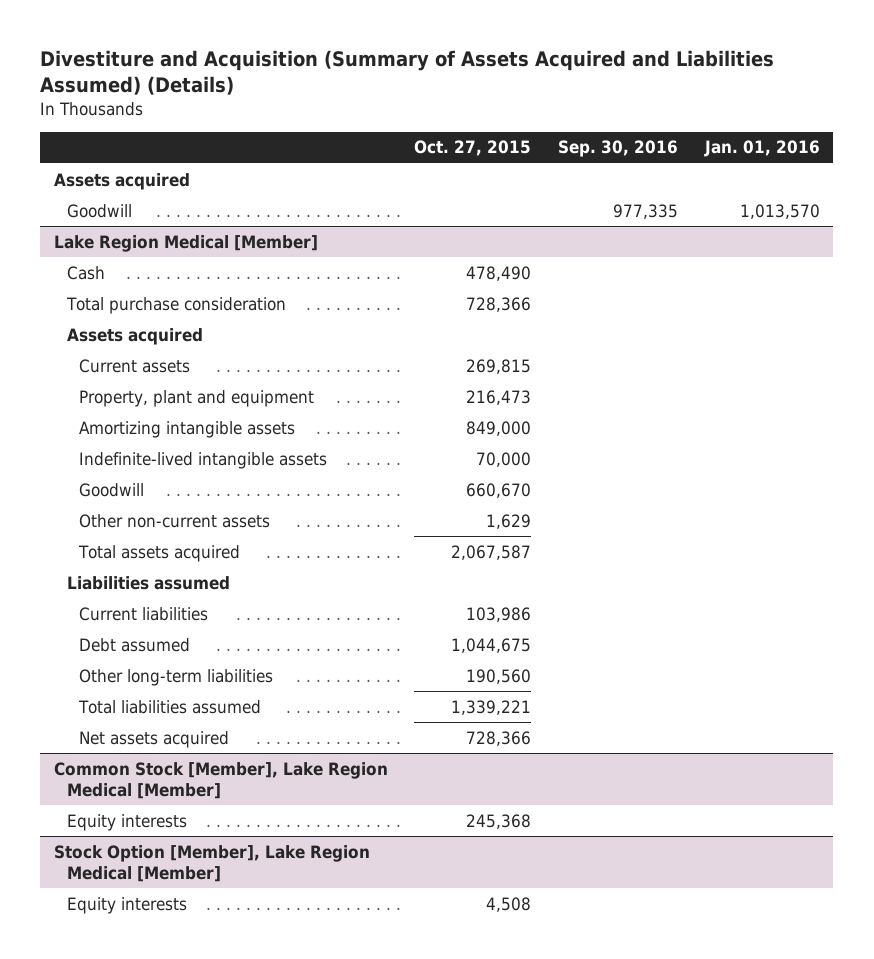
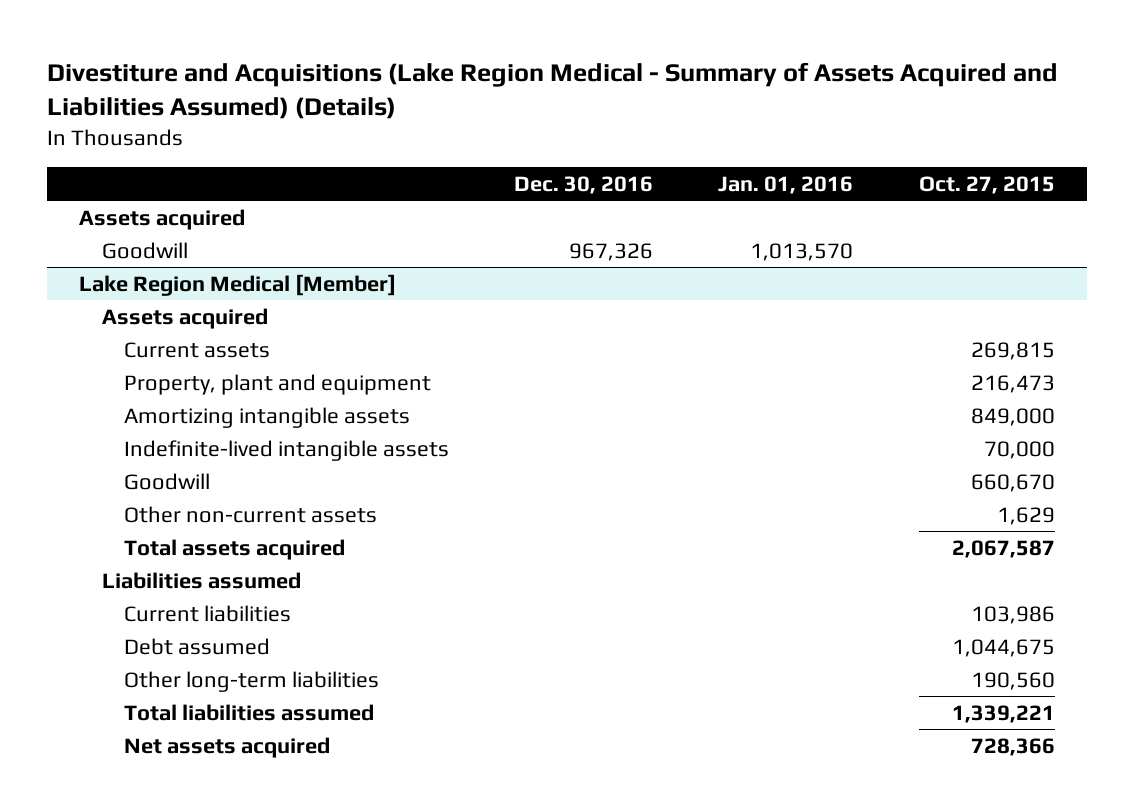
[40,50,775,96] Divestiture and Acquisition (Summary of Assets Acquired and Liabilities Assumed) (Details) -> [46,61,1058,120] Divestiture and Acquisitions (Lake Region Medical - Summary of Assets Acquired and Liabilities Assumed) (Details)
[558,140,679,158] Sep. 30, 2016 -> none
none -> [514,175,654,194] Dec. 30, 2016
[66,265,105,280] Cash -> none
[65,296,286,314] Total purchase consideration -> none
[53,761,388,799] Common Stock [Member], Lake Region Medical [Member] -> none
[66,813,187,831] Equity interests -> none
[53,844,370,882] Stock Option [Member], Lake Region Medical [Member] -> none
[66,896,187,914] Equity interests -> none

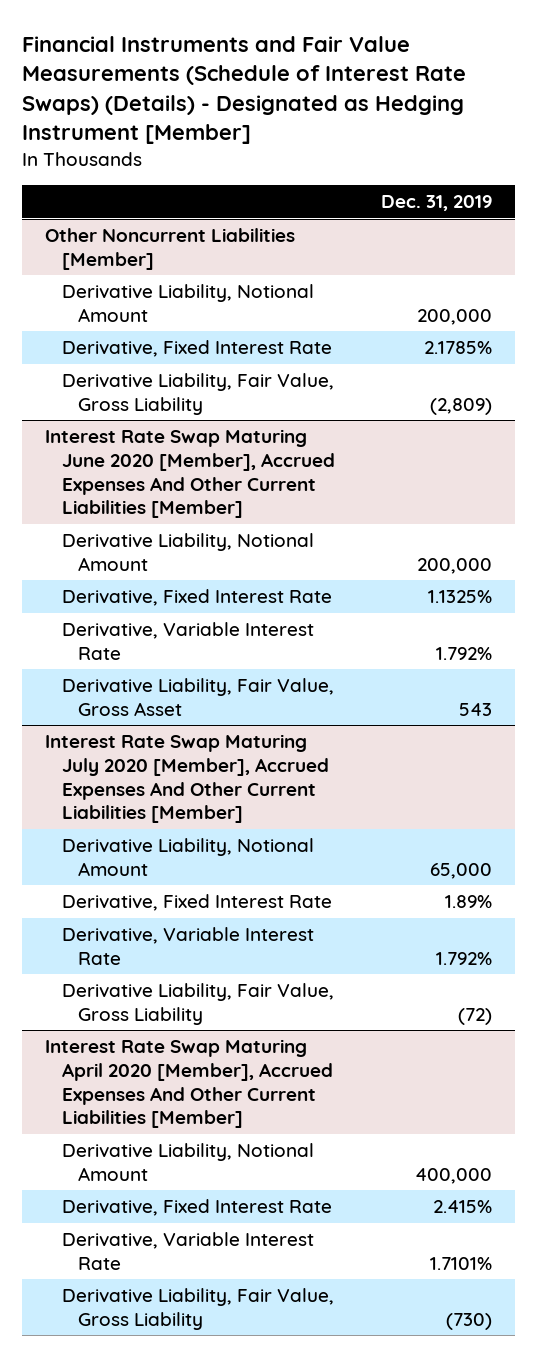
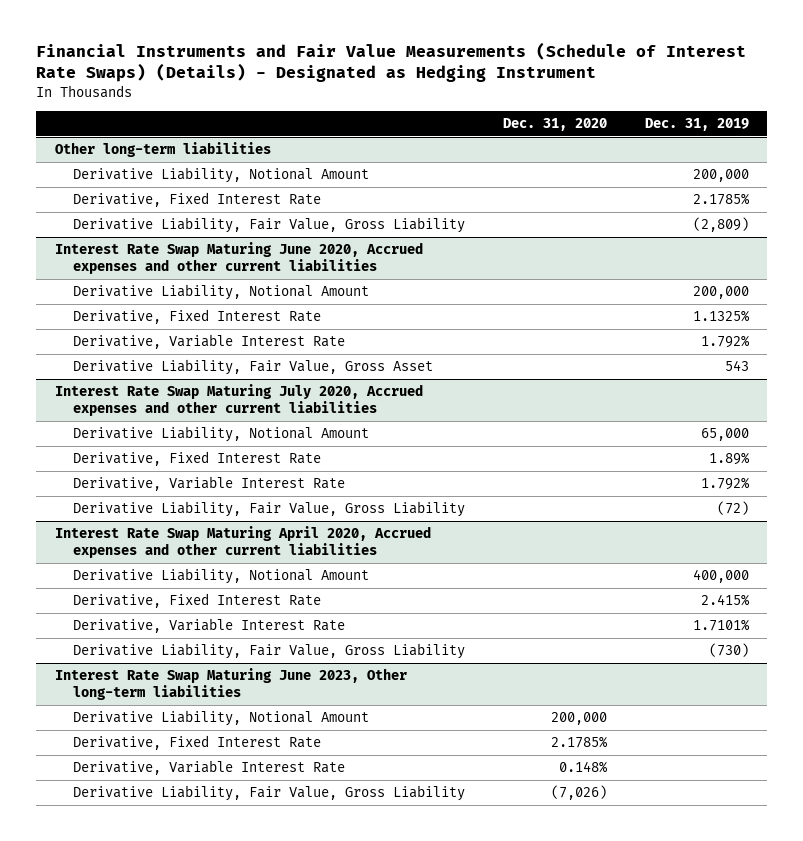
[22,35,467,145] Financial Instruments and Fair Value Measurements (Schedule of Interest Rate Swaps) (Details) - Designated as Hedging Instrument [Member] -> [35,42,746,83] Financial Instruments and Fair Value Measurements (Schedule of Interest Rate Swaps) (Details) - Designated as Hedging Instrument
none -> [502,118,607,132] Dec. 31, 2020
[45,228,296,270] Other Noncurrent Liabilities [Member] -> [54,142,271,158] Other long-term liabilities
[45,429,335,519] Interest Rate Swap Maturing June 2020 [Member], Accrued Expenses And Other Current Liabilities [Member] -> [54,242,423,275] Interest Rate Swap Maturing June 2020, Accrued expenses and other current liabilities
[45,734,329,824] Interest Rate Swap Maturing July 2020 [Member], Accrued Expenses And Other Current Liabilities [Member] -> [54,384,423,417] Interest Rate Swap Maturing July 2020, Accrued expenses and other current liabilities
[45,1039,333,1129] Interest Rate Swap Maturing April 2020 [Member], Accrued Expenses And Other Current Liabilities [Member] -> [54,526,431,559] Interest Rate Swap Maturing April 2020, Accrued expenses and other current liabilities
none -> [54,668,407,701] Interest Rate Swap Maturing June 2023, Other long-term liabilities
none -> [72,710,369,727] Derivative Liability, Notional Amount
none -> [72,735,321,751] Derivative, Fixed Interest Rate
none -> [72,760,345,776] Derivative, Variable Interest Rate
none -> [72,785,465,802] Derivative Liability, Fair Value, Gross Liability

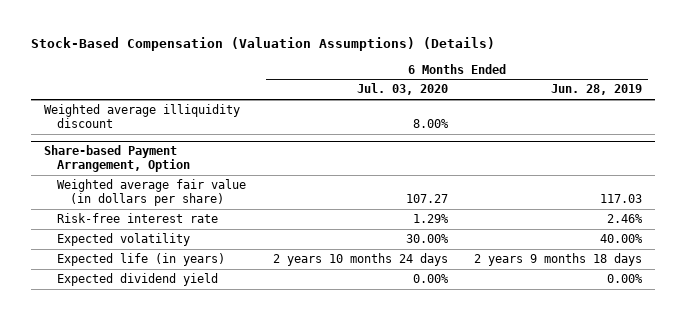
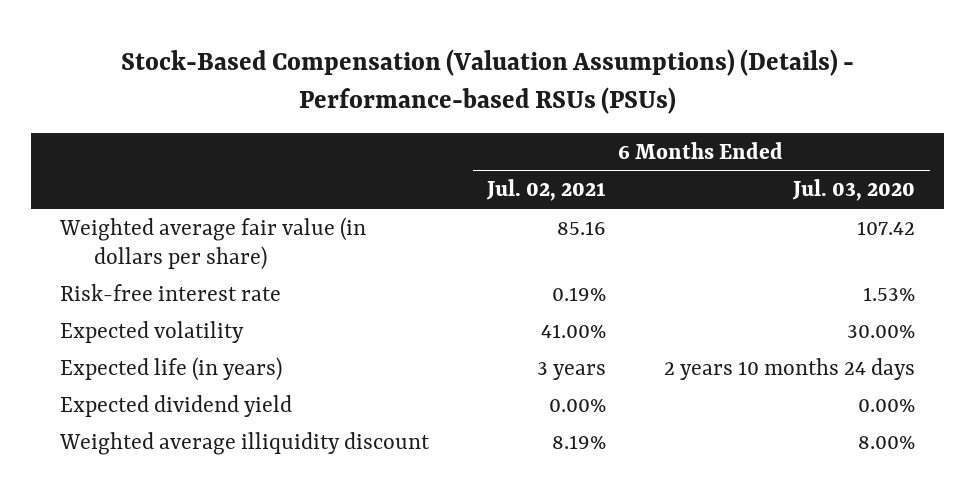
[30,37,495,52] Stock-Based Compensation (Valuation Assumptions) (Details) -> [120,48,854,115] Stock-Based Compensation (Valuation Assumptions) (Details) - Performance-based RSUs (PSUs)
[550,84,642,96] Jun. 28, 2019 -> none
none -> [486,179,607,202] Jul. 02, 2021
[43,145,191,173] Share-based Payment Arrangement, Option -> none
[405,194,448,204] 107.27 -> [857,220,916,235] 107.42
[412,213,449,223] 1.29% -> [863,286,916,301] 1.53%
[43,103,240,129] Weighted average illiquidity discount -> [59,431,431,455] Weighted average illiquidity discount

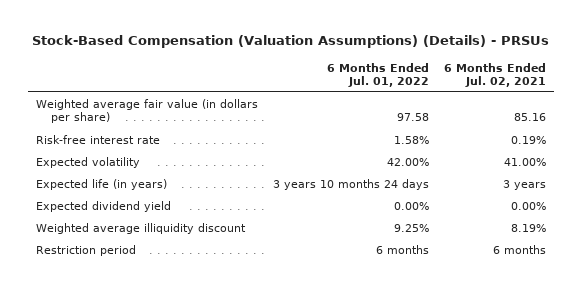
[120,48,854,115] Stock-Based Compensation (Valuation Assumptions) (Details) - Performance-based RSUs (PSUs) -> [31,35,549,49] Stock-Based Compensation (Valuation Assumptions) (Details) - PRSUs
[792,179,916,202] Jul. 03, 2020 -> none
none -> [326,62,429,87] 6 Months Ended Jul. 01, 2022
none -> [35,245,136,257] Restriction period

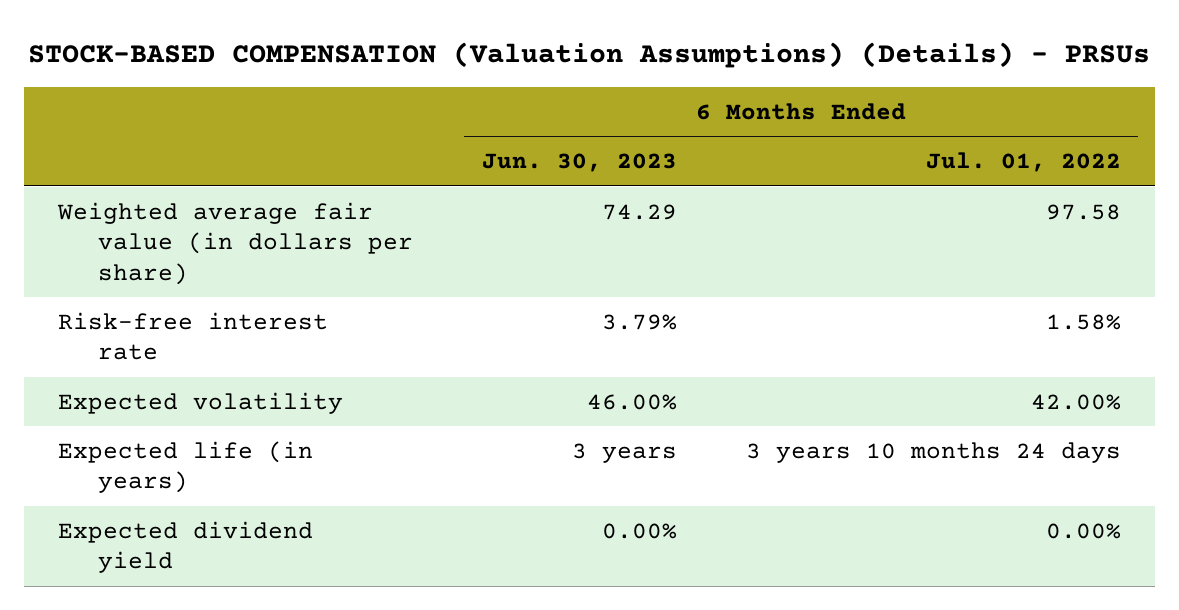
[31,35,549,49] Stock-Based Compensation (Valuation Assumptions) (Details) - PRSUs -> [28,42,1151,69] STOCK-BASED COMPENSATION (Valuation Assumptions) (Details) - PRSUs
[444,62,547,87] 6 Months Ended Jul. 02, 2021 -> none
none -> [481,153,677,173] Jun. 30, 2023
[35,223,246,235] Weighted average illiquidity discount -> none
[35,245,136,257] Restriction period -> none

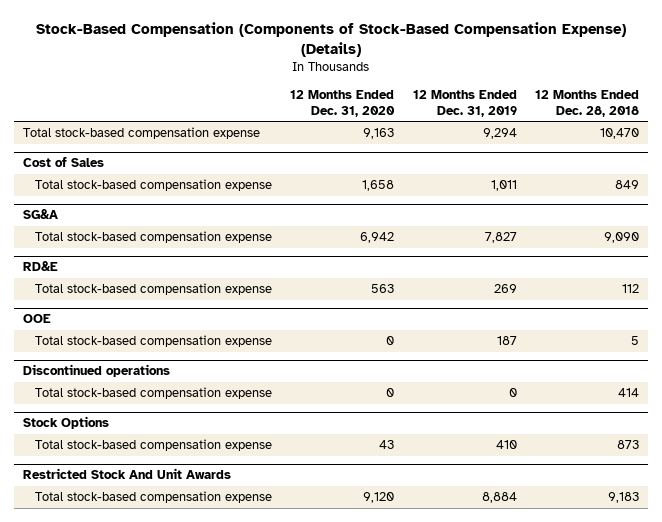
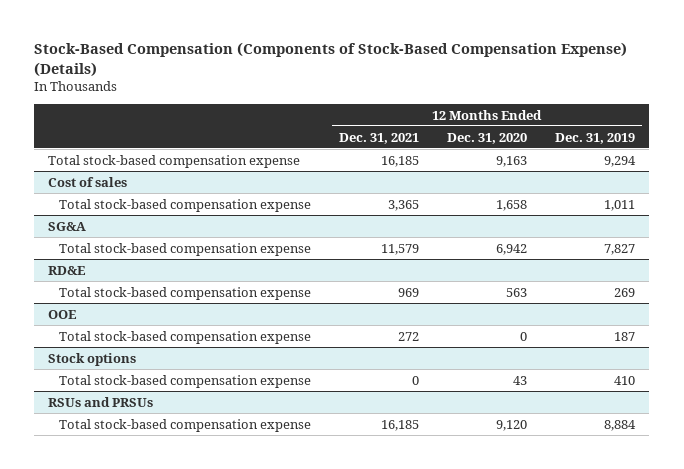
[534,89,639,117] 12 Months Ended Dec. 28, 2018 -> none
none -> [339,132,420,144] Dec. 31, 2021
[23,157,105,168] Cost of Sales -> [48,176,128,187] Cost of sales
[23,364,171,378] Discontinued operations -> none
[35,387,273,400] Total stock-based compensation expense -> none
[23,416,110,430] Stock Options -> [48,352,137,366] Stock options
[23,468,232,480] Restricted Stock And Unit Awards -> none
none -> [48,396,154,407] RSUs and PRSUs

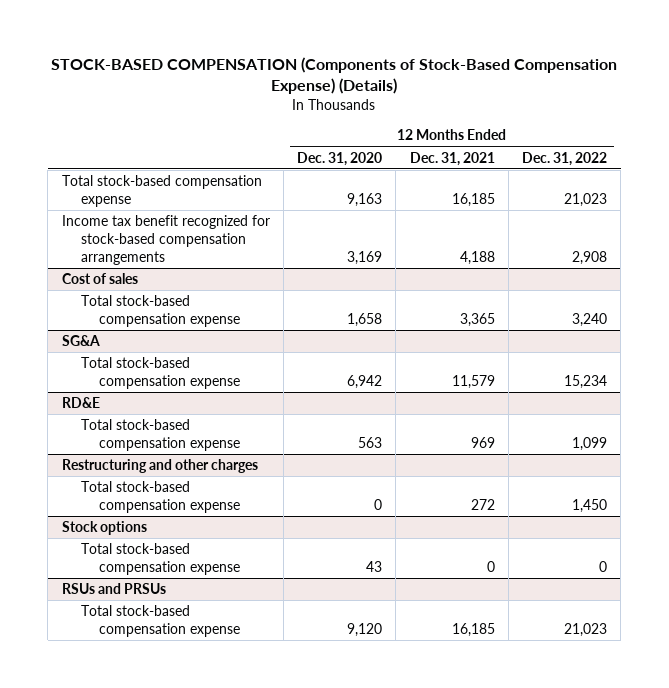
[34,42,628,77] Stock-Based Compensation (Components of Stock-Based Compensation Expense) (Details) -> [51,56,618,95] STOCK-BASED COMPENSATION (Components of Stock-Based Compensation Expense) (Details)
[555,132,636,144] Dec. 31, 2019 -> none
none -> [522,151,608,166] Dec. 31, 2022
none -> [61,215,270,265] Income tax benefit recognized for stock-based compensation arrangements
[48,309,78,319] OOE -> none
none -> [61,459,258,474] Restructuring and other charges

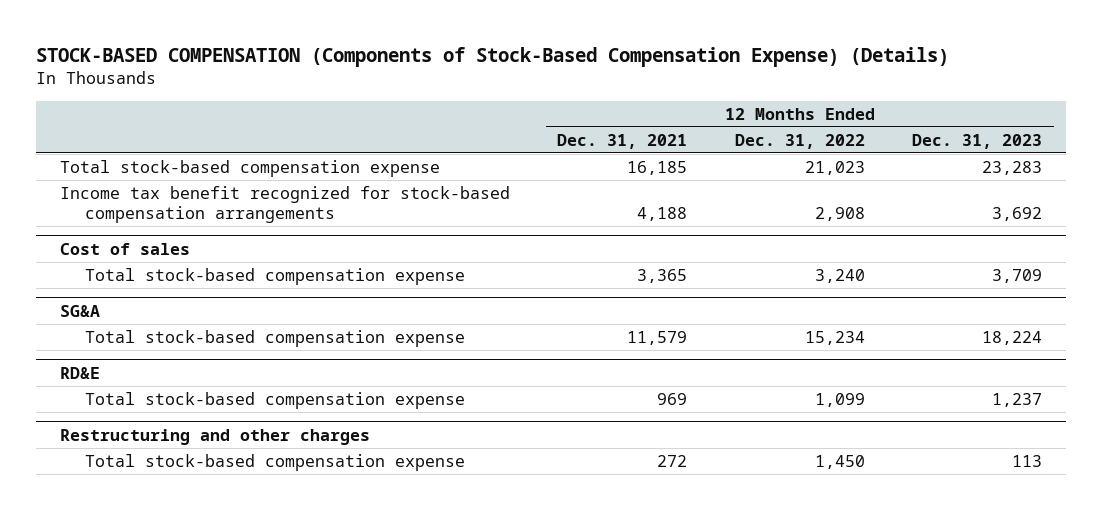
[297,151,383,166] Dec. 31, 2020 -> none
none -> [912,133,1043,149] Dec. 31, 2023
[61,521,147,536] Stock options -> none
[80,543,241,576] Total stock-based compensation expense -> none
[61,583,166,595] RSUs and PRSUs -> none
[80,605,241,638] Total stock-based compensation expense -> none

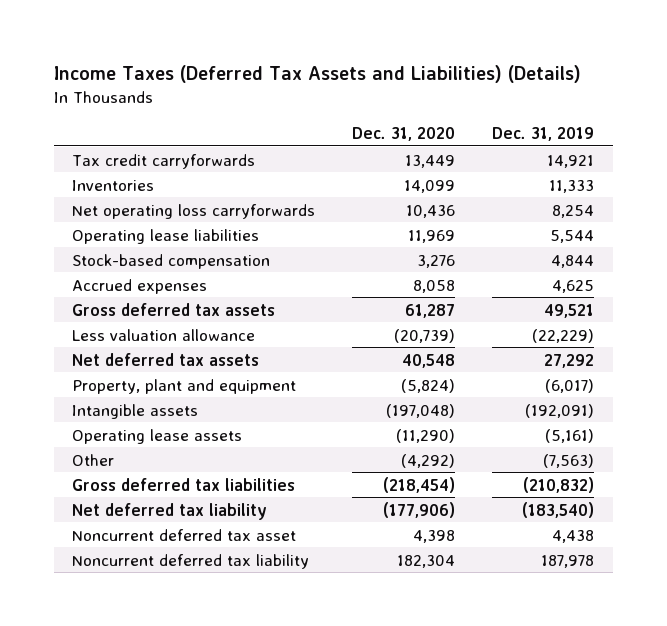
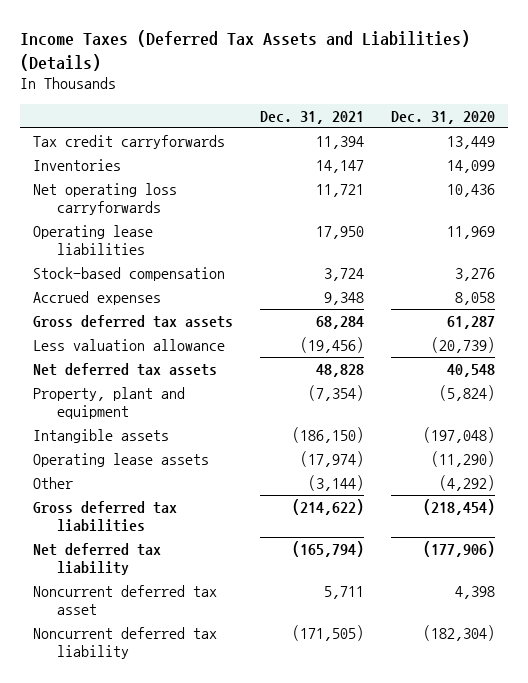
[492,127,595,142] Dec. 31, 2019 -> none
none -> [260,110,365,124] Dec. 31, 2021
[397,554,456,568] 182,304 -> [423,624,496,641] (182,304)

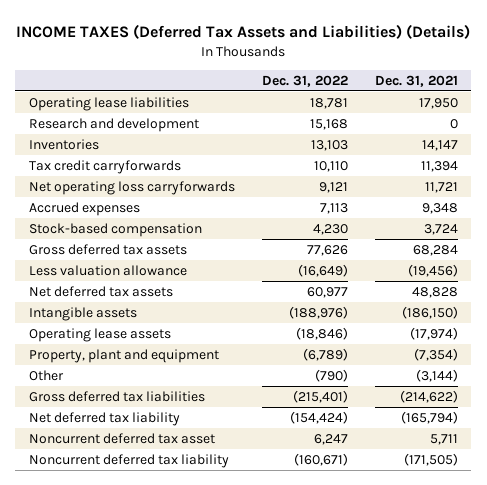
[19,29,470,71] Income Taxes (Deferred Tax Assets and Liabilities) (Details) -> [16,24,471,40] INCOME TAXES (Deferred Tax Assets and Liabilities) (Details)
[391,110,496,124] Dec. 31, 2020 -> none
none -> [261,74,348,87] Dec. 31, 2022
[33,224,154,256] Operating lease liabilities -> [28,96,189,111] Operating lease liabilities
none -> [28,117,199,132] Research and development
[33,134,226,149] Tax credit carryforwards -> [28,159,181,174] Tax credit carryforwards
[33,266,226,281] Stock-based compensation -> [28,222,202,237] Stock-based compensation
[33,386,186,420] Property, plant and equipment -> [28,348,219,363] Property, plant and equipment

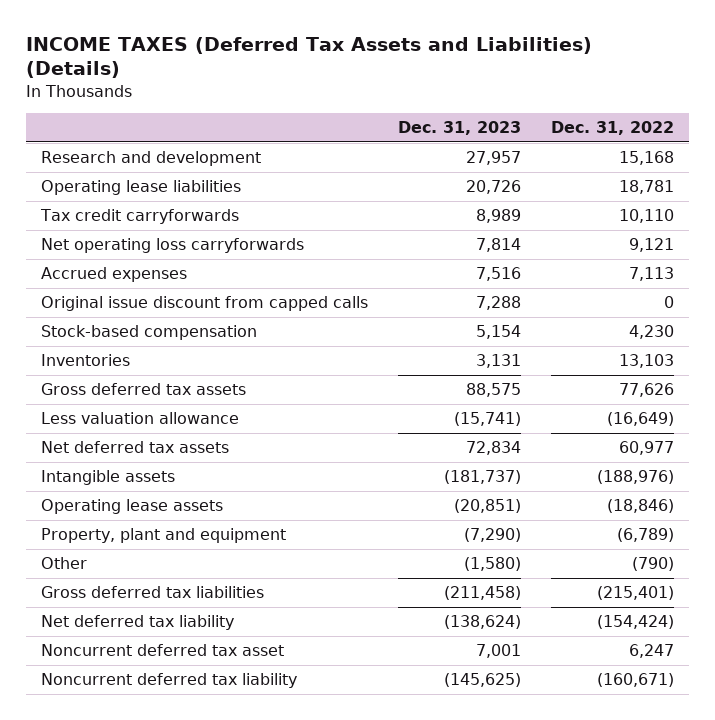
[374,74,458,87] Dec. 31, 2021 -> none
none -> [398,121,522,136] Dec. 31, 2023
[28,96,189,111] Operating lease liabilities -> [40,180,241,196] Operating lease liabilities
none -> [40,296,368,312] Original issue discount from capped calls
[28,138,99,150] Inventories -> [40,354,130,367] Inventories

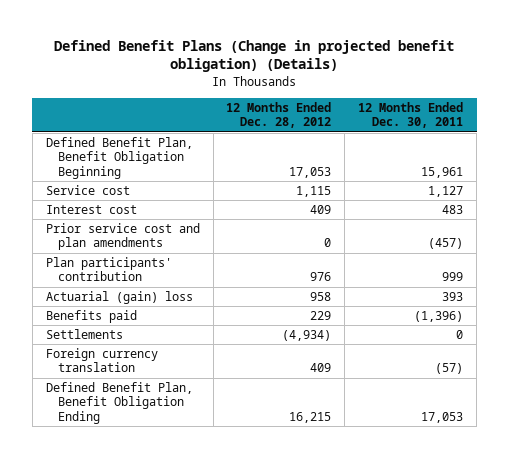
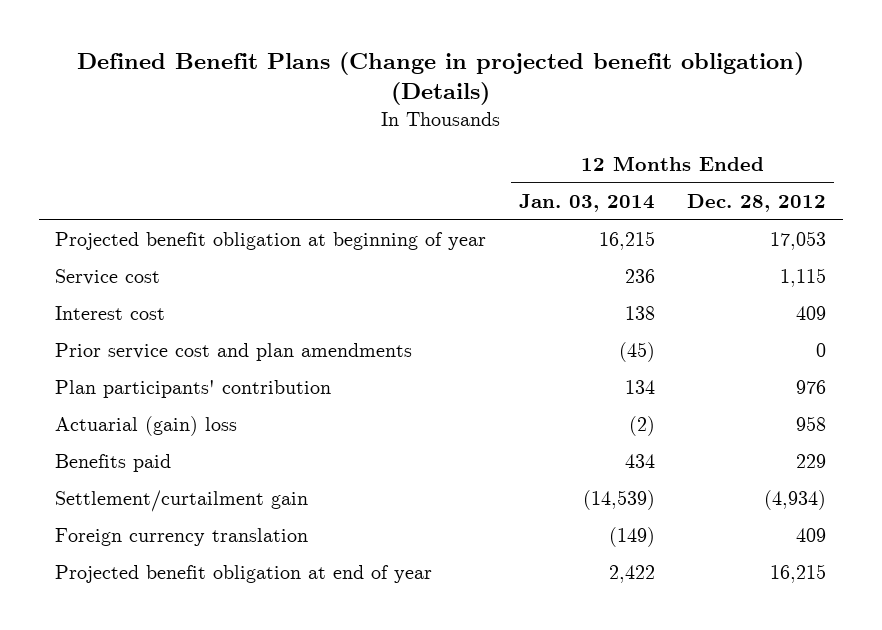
[358,101,464,129] 12 Months Ended Dec. 30, 2011 -> none
none -> [518,193,655,212] Jan. 03, 2014
[45,137,193,179] Defined Benefit Plan, Benefit Obligation Beginning -> [55,232,487,251] Projected benefit obligation at beginning of year
[45,329,123,340] Settlements -> [55,490,309,513] Settlement/curtailment gain
[45,382,193,424] Defined Benefit Plan, Benefit Obligation Ending -> [55,565,433,584] Projected benefit obligation at end of year

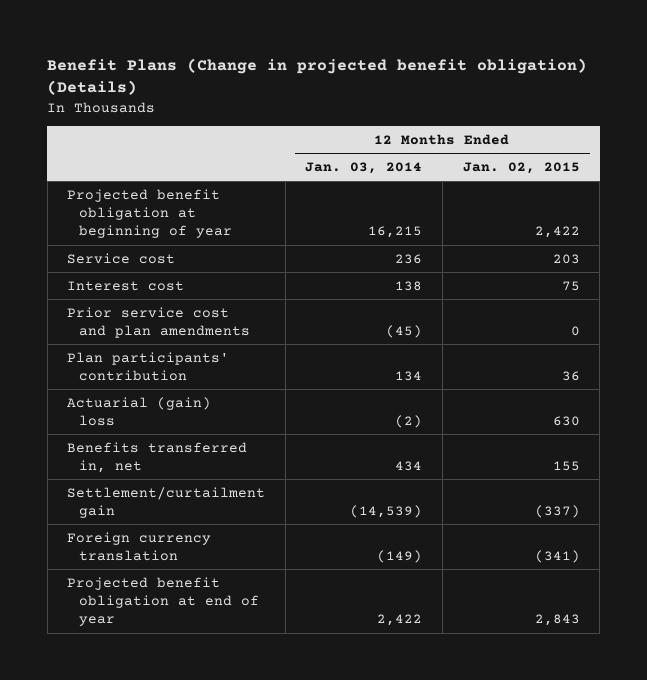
[76,52,804,106] Defined Benefit Plans (Change in projected benefit obligation) (Details) -> [47,57,588,96] Benefit Plans (Change in projected benefit obligation) (Details)
[687,193,827,212] Dec. 28, 2012 -> none
none -> [462,162,580,175] Jan. 02, 2015
[55,454,172,473] Benefits paid -> [67,441,248,474] Benefits transferred in, net

